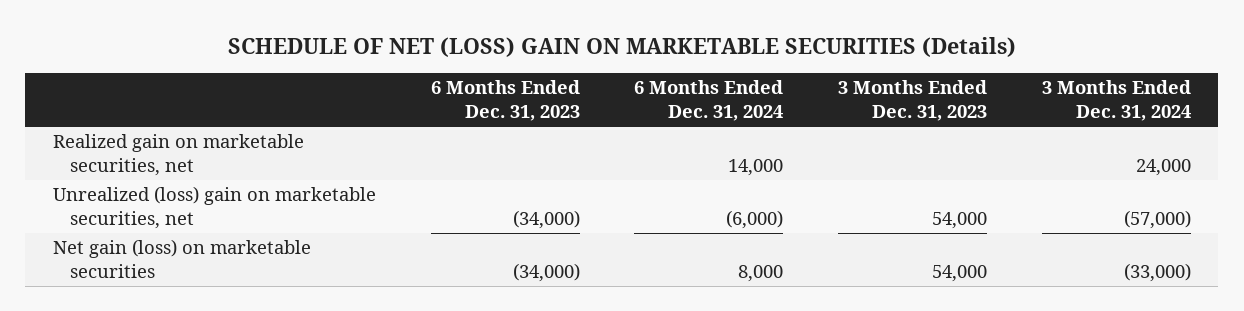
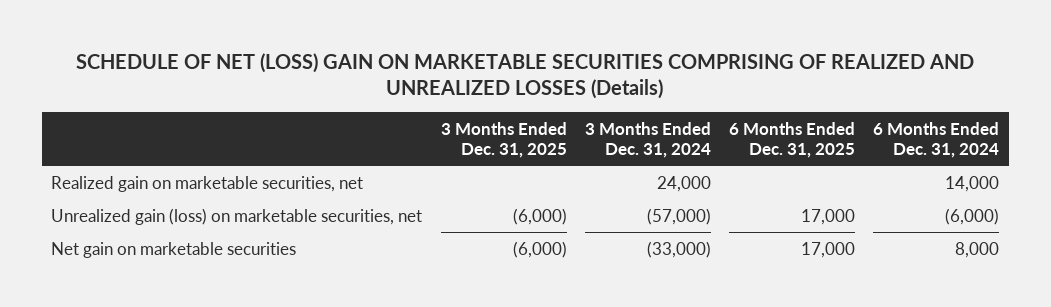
[227,37,1016,58] SCHEDULE OF NET (LOSS) GAIN ON MARKETABLE SECURITIES (Details) -> [76,52,975,100] SCHEDULE OF NET (LOSS) GAIN ON MARKETABLE SECURITIES COMPRISING OF REALIZED AND UNREALIZED LOSSES (Details)
[430,80,580,122] 6 Months Ended Dec. 31, 2023 -> none
[838,80,988,122] 3 Months Ended Dec. 31, 2023 -> none
none -> [440,121,567,159] 3 Months Ended Dec. 31, 2025
none -> [729,121,856,159] 6 Months Ended Dec. 31, 2025
[52,186,376,230] Unrealized (loss) gain on marketable securities, net -> [51,207,423,225] Unrealized gain (loss) on marketable securities, net
[52,239,311,279] Net gain (loss) on marketable securities -> [51,241,297,258] Net gain on marketable securities

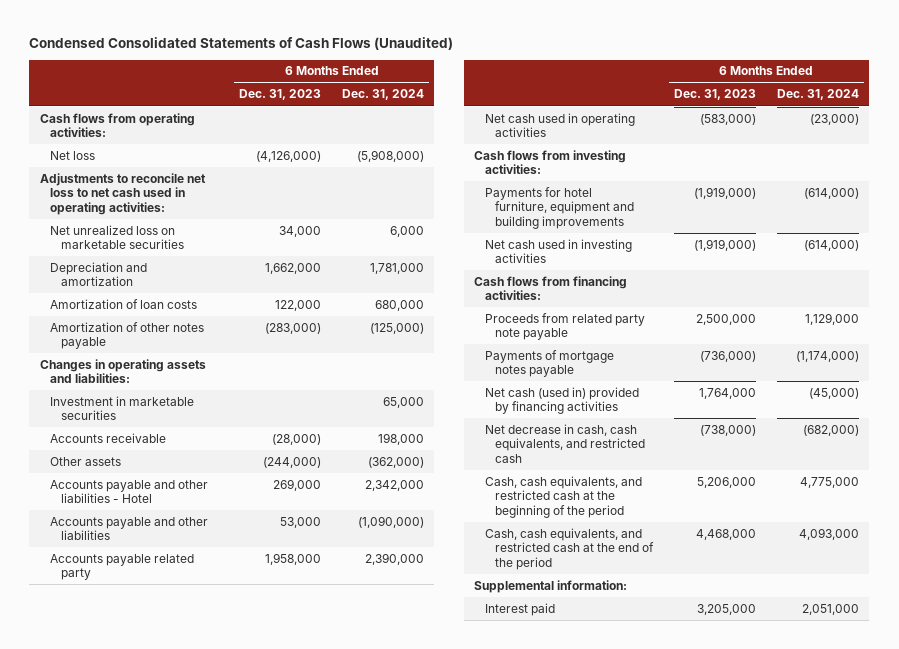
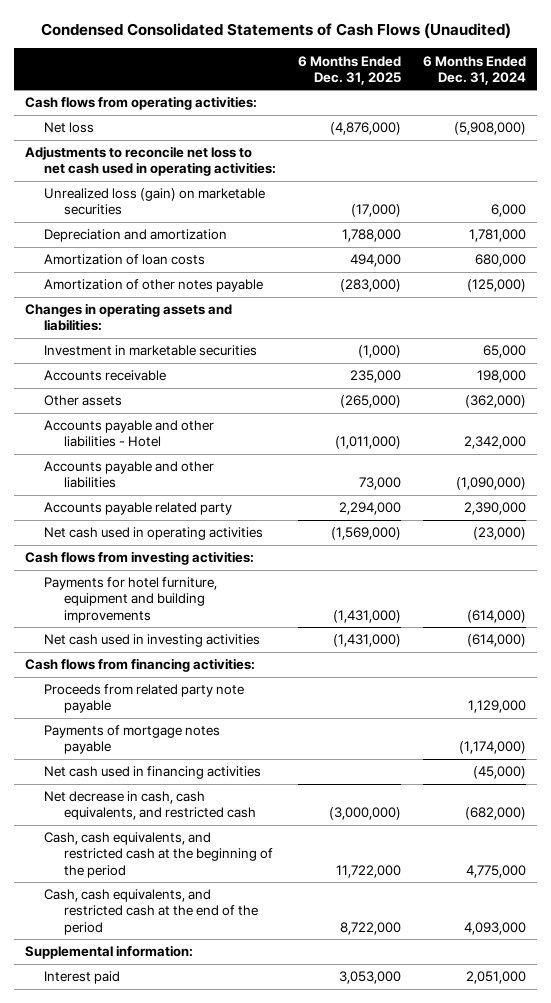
[239,89,322,101] Dec. 31, 2023 -> none
none -> [298,55,402,85] 6 Months Ended Dec. 31, 2025
[50,224,184,250] Net unrealized loss on marketable securities -> [44,188,266,216] Unrealized loss (gain) on marketable securities
[484,386,639,415] Net cash (used in) provided by financing activities -> [44,766,262,780] Net cash used in financing activities

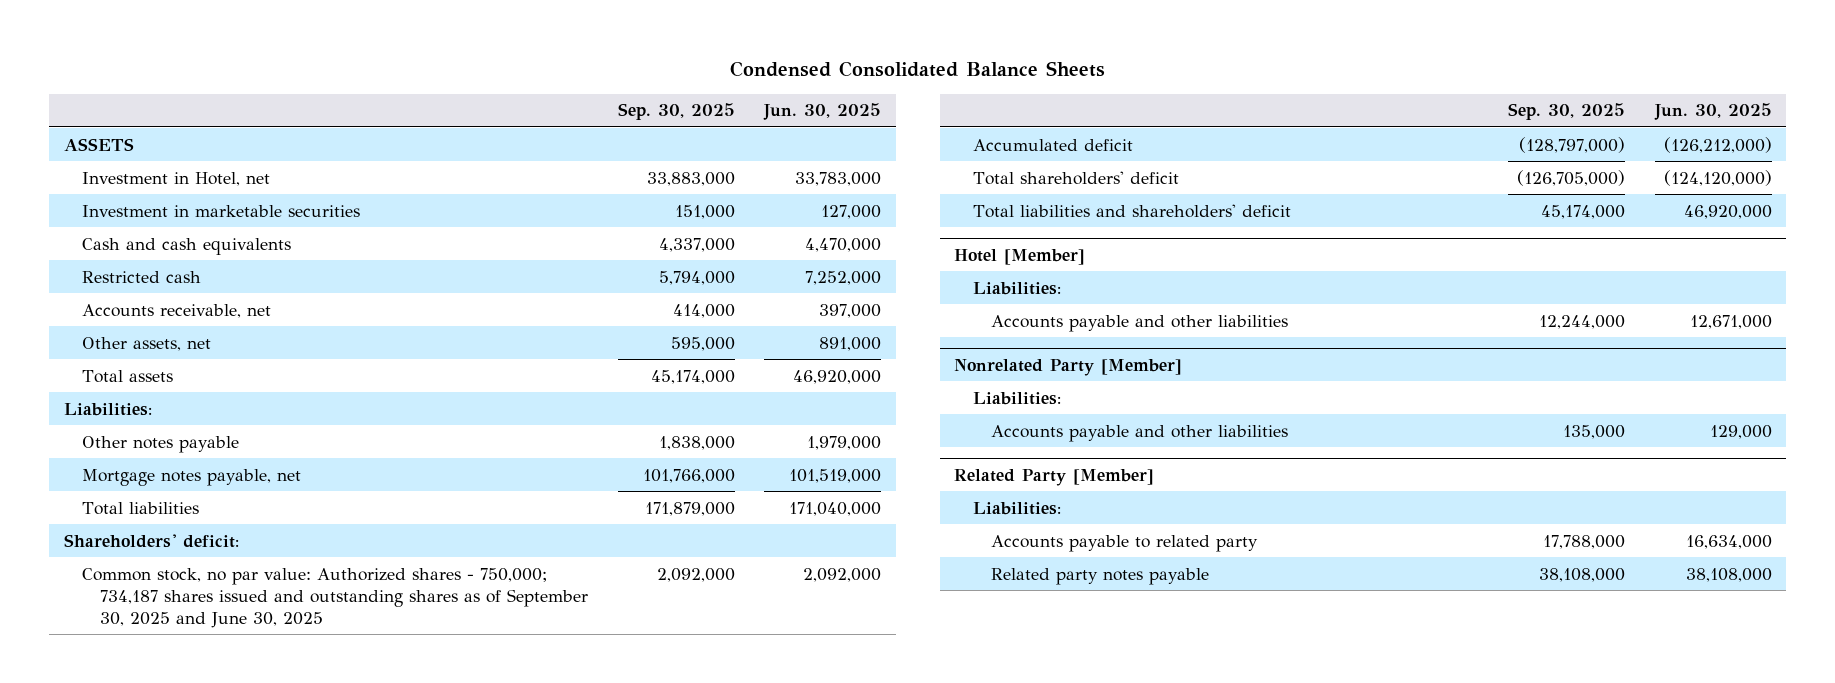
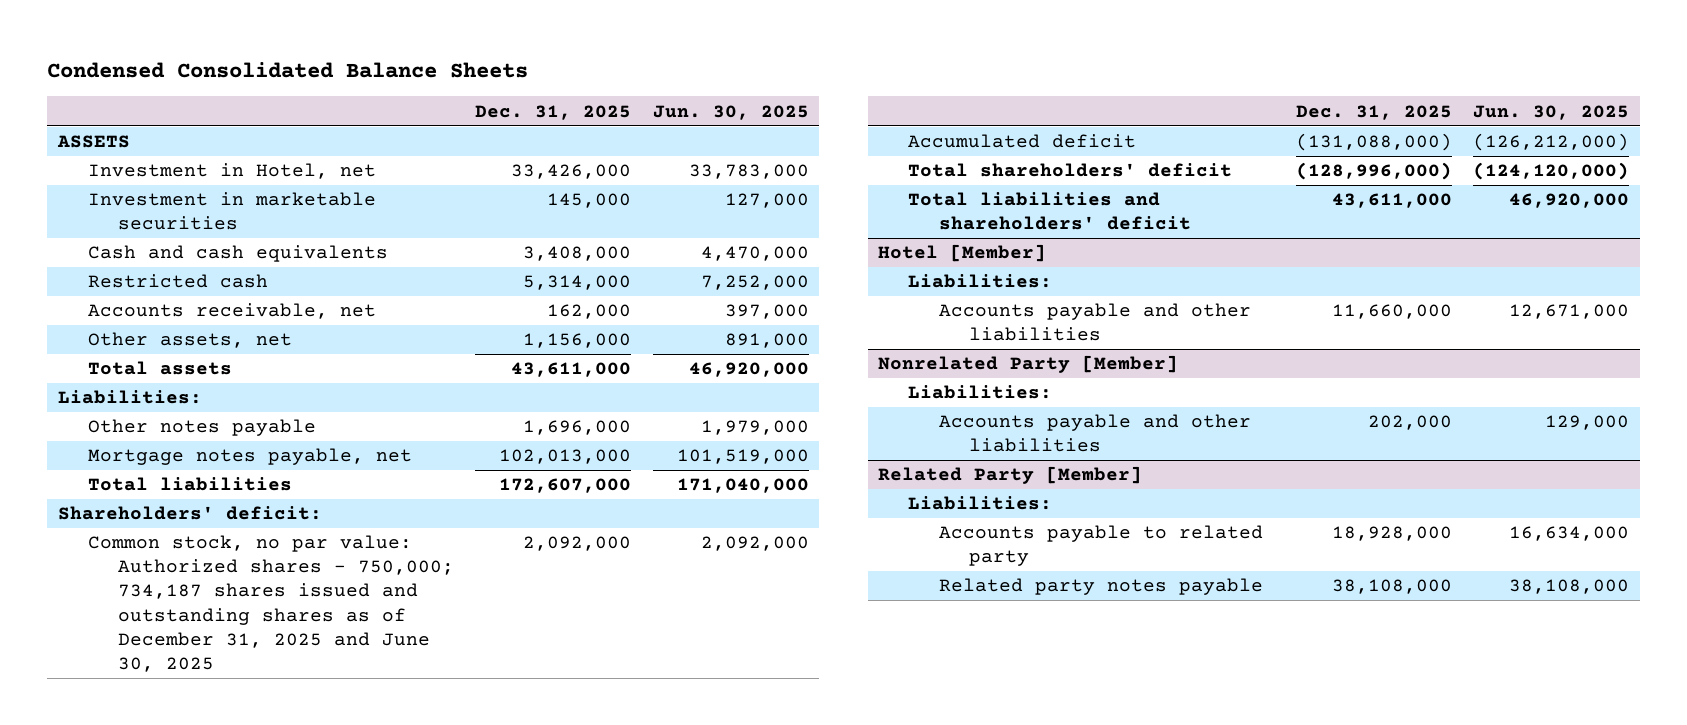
[617,103,735,121] Sep. 30, 2025 -> none
none -> [475,104,632,120] Dec. 31, 2025
[82,567,589,628] Common stock, no par value: Authorized shares - 750,000; 734,187 shares issued and outstanding shares as of September 30, 2025 and June 30, 2025 -> [87,535,455,672] Common stock, no par value: Authorized shares - 750,000; 734,187 shares issued and outstanding shares as of December 31, 2025 and June 30, 2025

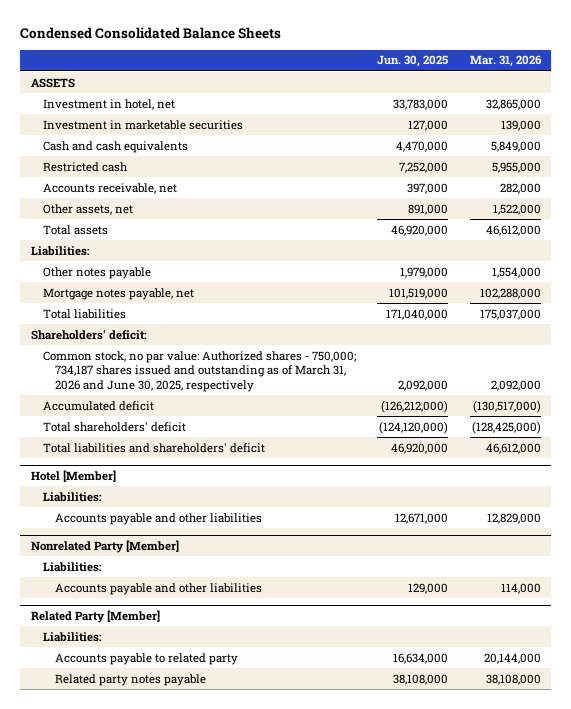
[475,104,632,120] Dec. 31, 2025 -> none
none -> [469,55,542,68] Mar. 31, 2026
[87,163,376,180] Investment in Hotel, net -> [42,98,175,110] Investment in hotel, net
[87,535,455,672] Common stock, no par value: Authorized shares - 750,000; 734,187 shares issued and outstanding shares as of December 31, 2025 and June 30, 2025 -> [42,350,356,392] Common stock, no par value: Authorized shares - 750,000; 734,187 shares issued and outstanding as of March 31, 2026 and June 30, 2025, respectively

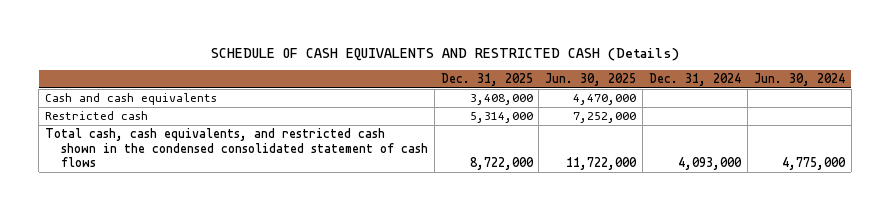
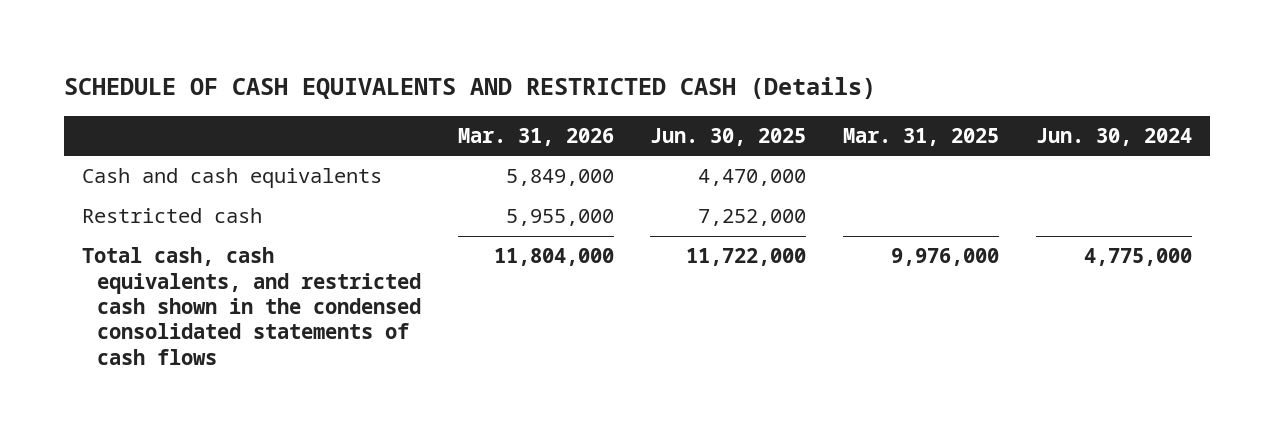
[440,73,533,87] Dec. 31, 2025 -> none
[649,73,742,87] Dec. 31, 2024 -> none
none -> [457,127,614,146] Mar. 31, 2026
none -> [843,127,1000,146] Mar. 31, 2025
[44,128,428,168] Total cash, cash equivalents, and restricted cash shown in the condensed consolidated statement of cash flows -> [81,247,421,365] Total cash, cash equivalents, and restricted cash shown in the condensed consolidated statements of cash flows

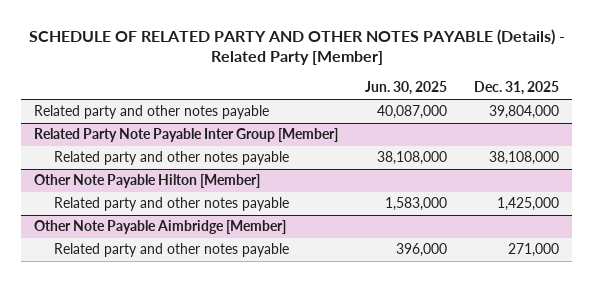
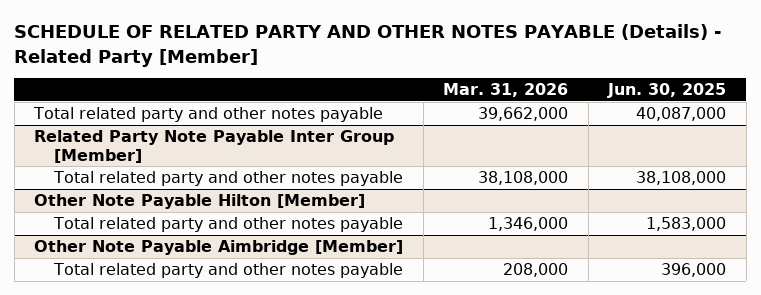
[473,81,559,96] Dec. 31, 2025 -> none
none -> [443,83,569,98] Mar. 31, 2026
[34,105,270,120] Related party and other notes payable -> [33,107,384,123] Total related party and other notes payable
[54,151,290,166] Related party and other notes payable -> [53,171,404,187] Total related party and other notes payable
[54,197,290,212] Related party and other notes payable -> [53,217,404,233] Total related party and other notes payable
[54,243,290,258] Related party and other notes payable -> [53,263,404,279] Total related party and other notes payable

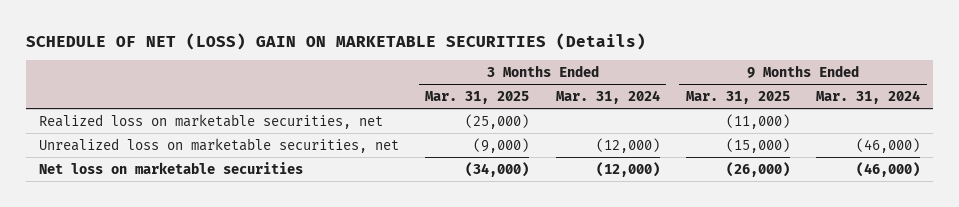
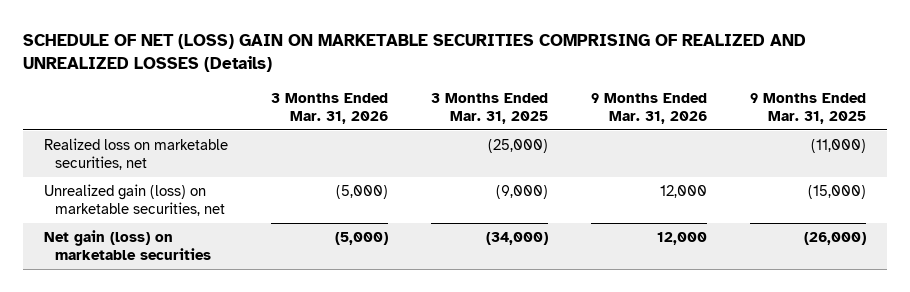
[26,32,647,50] SCHEDULE OF NET (LOSS) GAIN ON MARKETABLE SECURITIES (Details) -> [22,33,806,73] SCHEDULE OF NET (LOSS) GAIN ON MARKETABLE SECURITIES COMPRISING OF REALIZED AND UNREALIZED LOSSES (Details)
[555,89,660,104] Mar. 31, 2024 -> none
[816,89,921,104] Mar. 31, 2024 -> none
none -> [271,93,389,125] 3 Months Ended Mar. 31, 2026
none -> [590,93,707,125] 9 Months Ended Mar. 31, 2026
[39,137,400,153] Unrealized loss on marketable securities, net -> [44,183,225,216] Unrealized gain (loss) on marketable securities, net
[39,161,304,174] Net loss on marketable securities -> [44,229,211,260] Net gain (loss) on marketable securities

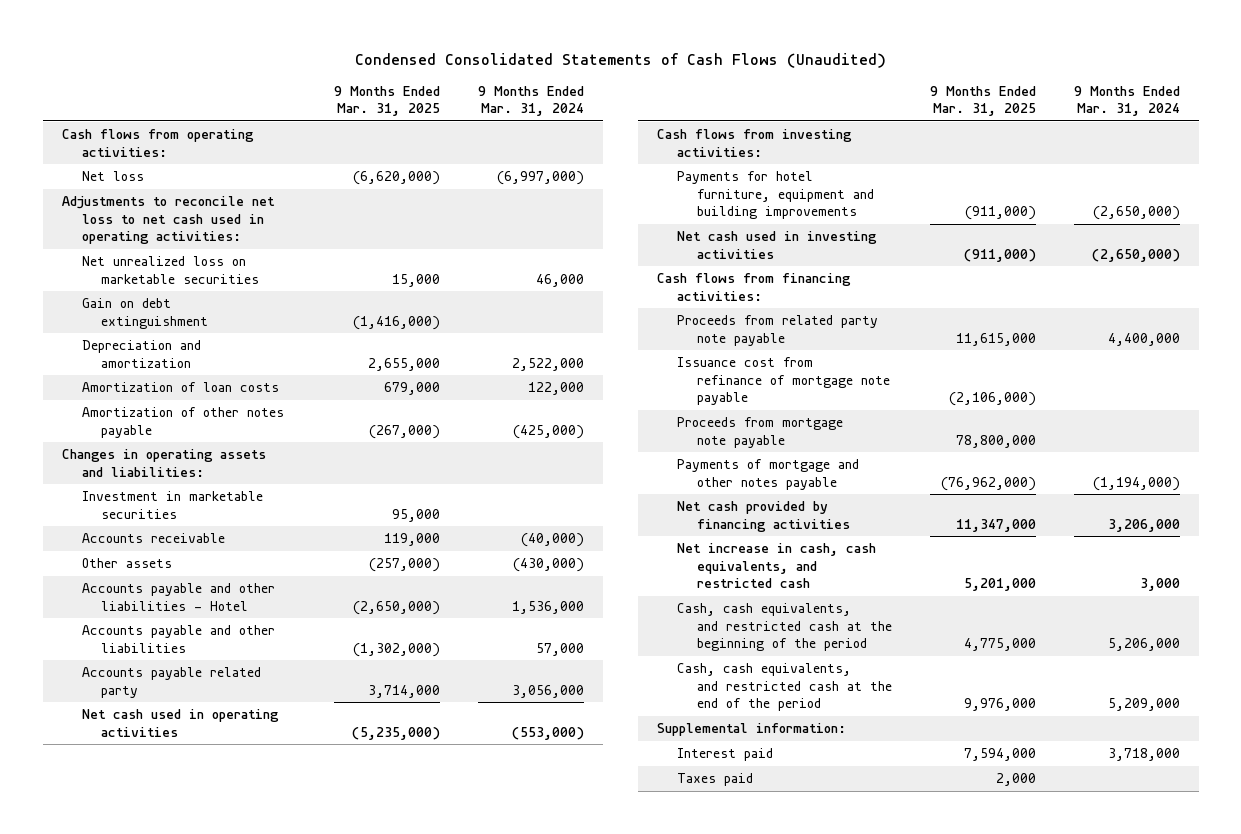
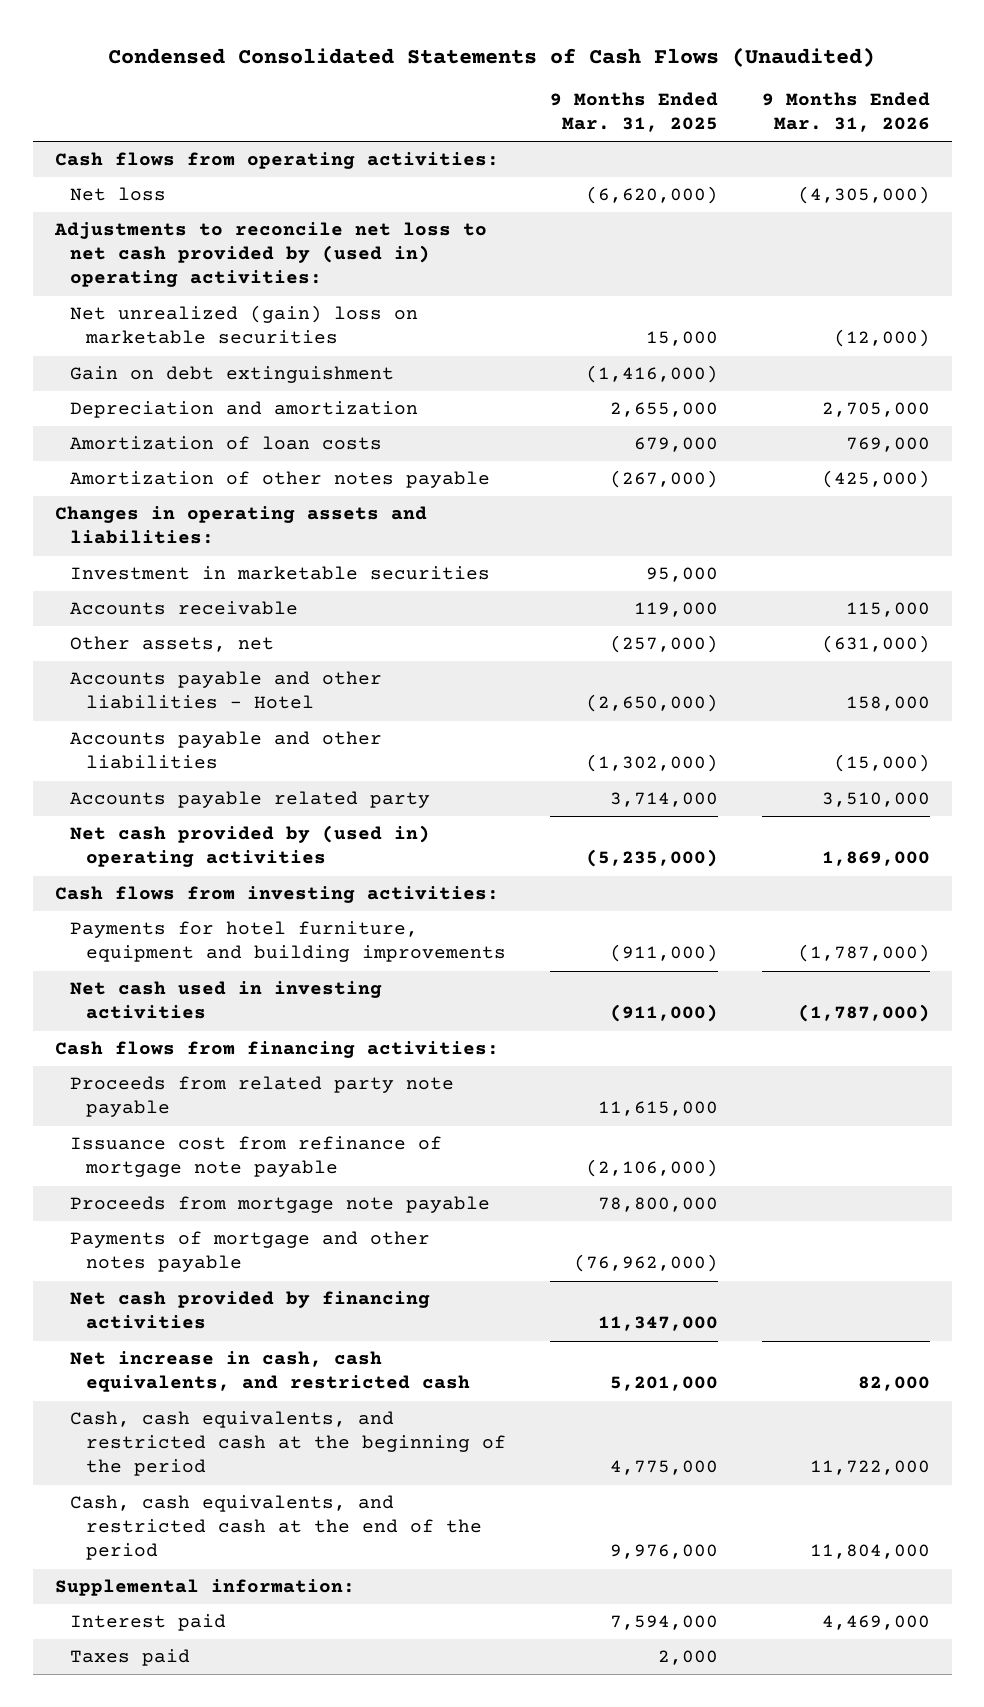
[478,85,585,117] 9 Months Ended Mar. 31, 2024 -> none
none -> [761,92,930,133] 9 Months Ended Mar. 31, 2026
[61,196,275,245] Adjustments to reconcile net loss to net cash used in operating activities: -> [53,222,487,288] Adjustments to reconcile net loss to net cash provided by (used in) operating activities:
[81,256,260,284] Net unrealized loss on marketable securities -> [70,305,419,345] Net unrealized (gain) loss on marketable securities
[81,558,172,569] Other assets -> [70,636,275,653] Other assets, net
[81,709,279,737] Net cash used in operating activities -> [70,825,431,868] Net cash provided by (used in) operating activities

